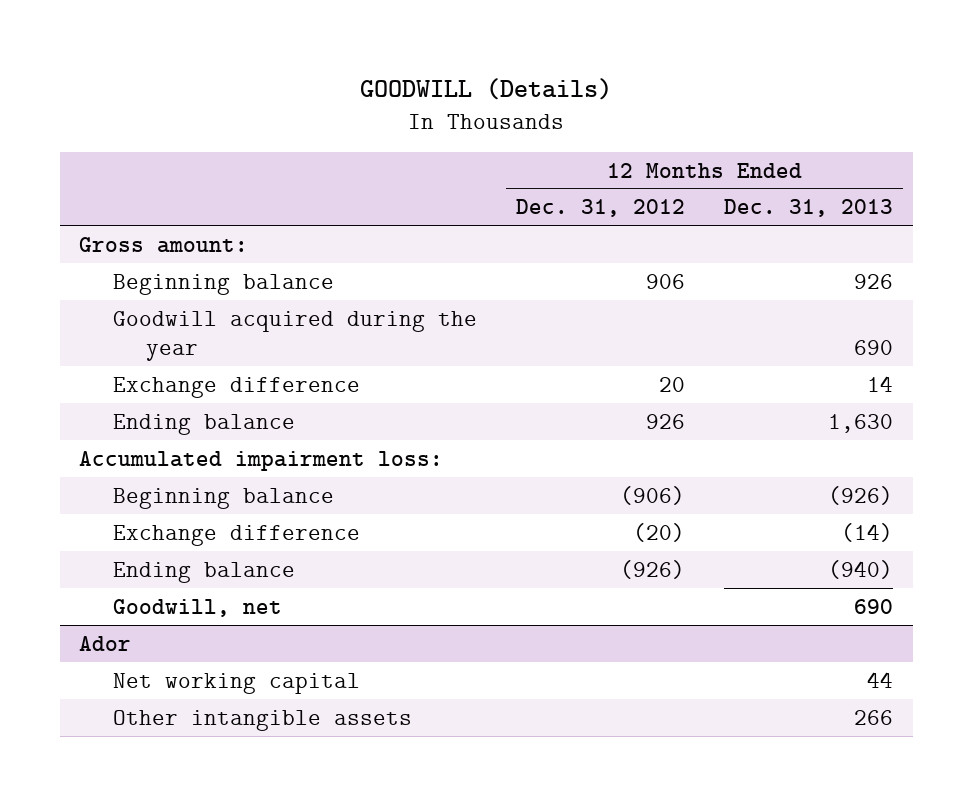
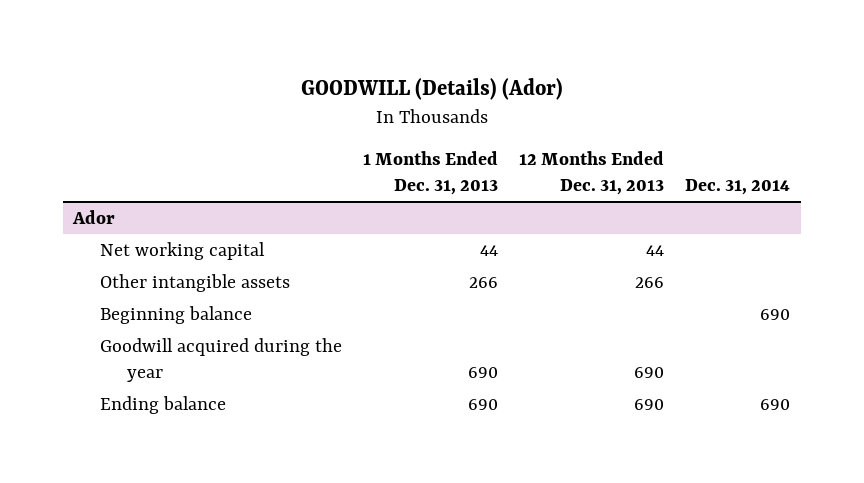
[360,77,613,100] GOODWILL (Details) -> [300,77,563,100] GOODWILL (Details) (Ador)
[516,199,686,218] Dec. 31, 2012 -> none
none -> [363,151,499,196] 1 Months Ended Dec. 31, 2013
none -> [685,179,791,196] Dec. 31, 2014
[79,236,249,253] Gross amount: -> none
[112,273,334,295] Beginning balance -> none
[112,310,477,362] Goodwill acquired during the year -> none
[112,376,360,398] Exchange difference -> none
[112,413,295,435] Ending balance -> none
[79,450,444,471] Accumulated impairment loss: -> none
[112,487,334,509] Beginning balance -> none
[112,524,360,546] Exchange difference -> none
[112,561,295,583] Ending balance -> none
[112,598,282,617] Goodwill, net -> none
none -> [99,305,252,324] Beginning balance
none -> [99,337,342,382] Goodwill acquired during the year
none -> [99,395,226,414] Ending balance

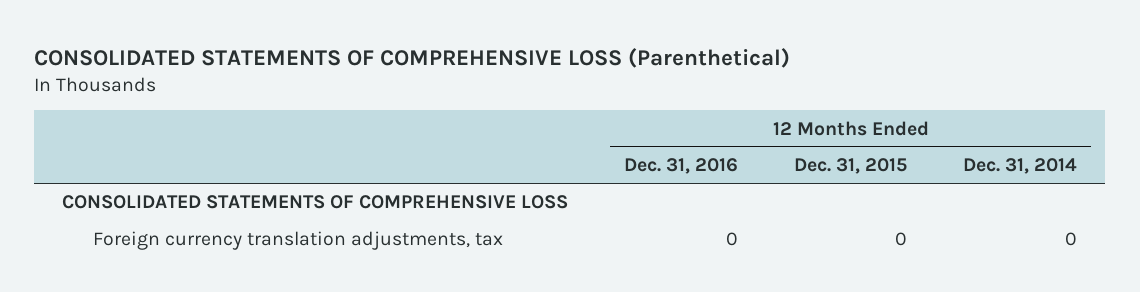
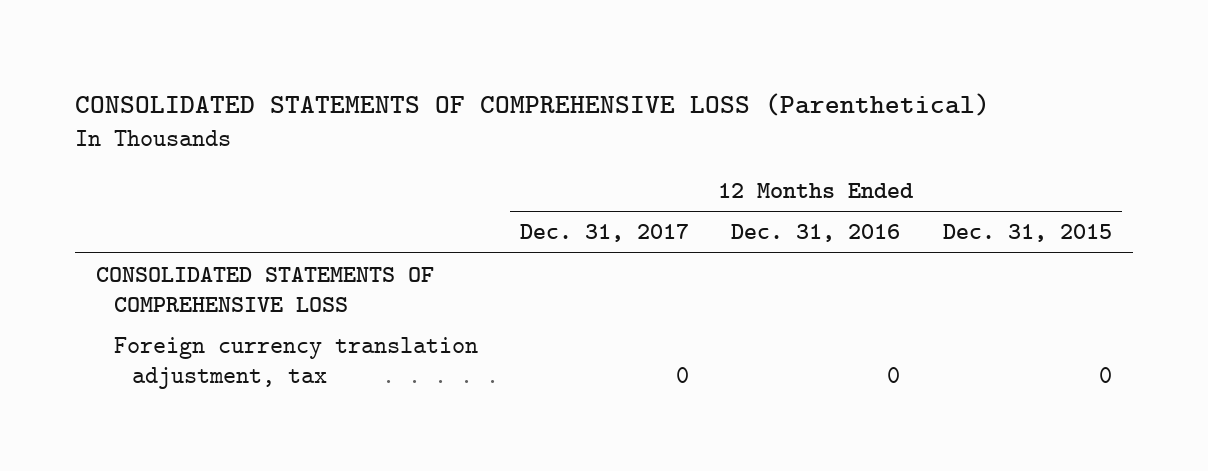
[963,158,1078,175] Dec. 31, 2014 -> none
none -> [520,224,690,243] Dec. 31, 2017
[93,231,504,251] Foreign currency translation adjustments, tax -> [113,337,478,389] Foreign currency translation adjustment, tax

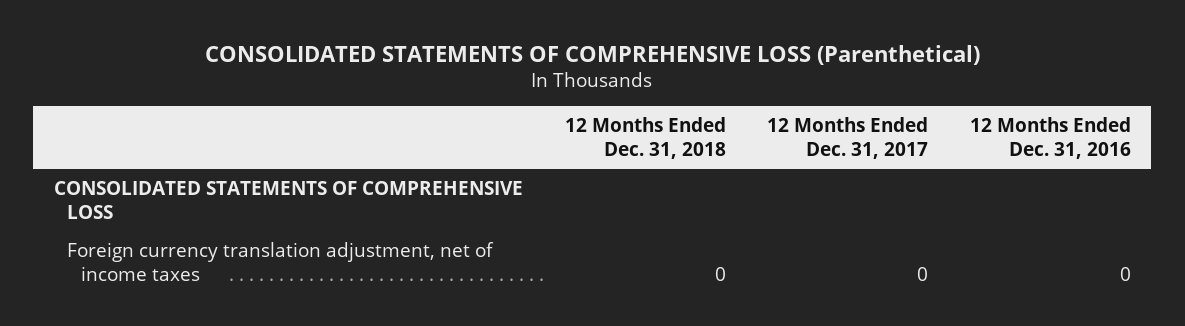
[942,224,1112,243] Dec. 31, 2015 -> none
none -> [564,116,726,159] 12 Months Ended Dec. 31, 2018
[113,337,478,389] Foreign currency translation adjustment, tax -> [67,241,495,281] Foreign currency translation adjustment, net of income taxes

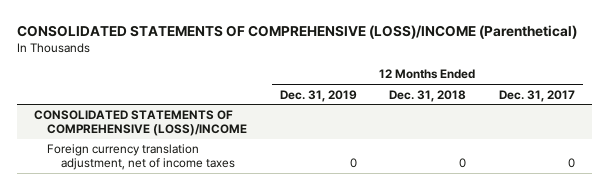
[205,45,981,66] CONSOLIDATED STATEMENTS OF COMPREHENSIVE LOSS (Parenthetical) -> [17,24,578,39] CONSOLIDATED STATEMENTS OF COMPREHENSIVE (LOSS)/INCOME (Parenthetical)
[969,116,1131,159] 12 Months Ended Dec. 31, 2016 -> none
none -> [279,89,357,102] Dec. 31, 2019
[53,180,523,219] CONSOLIDATED STATEMENTS OF COMPREHENSIVE LOSS -> [33,110,248,137] CONSOLIDATED STATEMENTS OF COMPREHENSIVE (LOSS)/INCOME

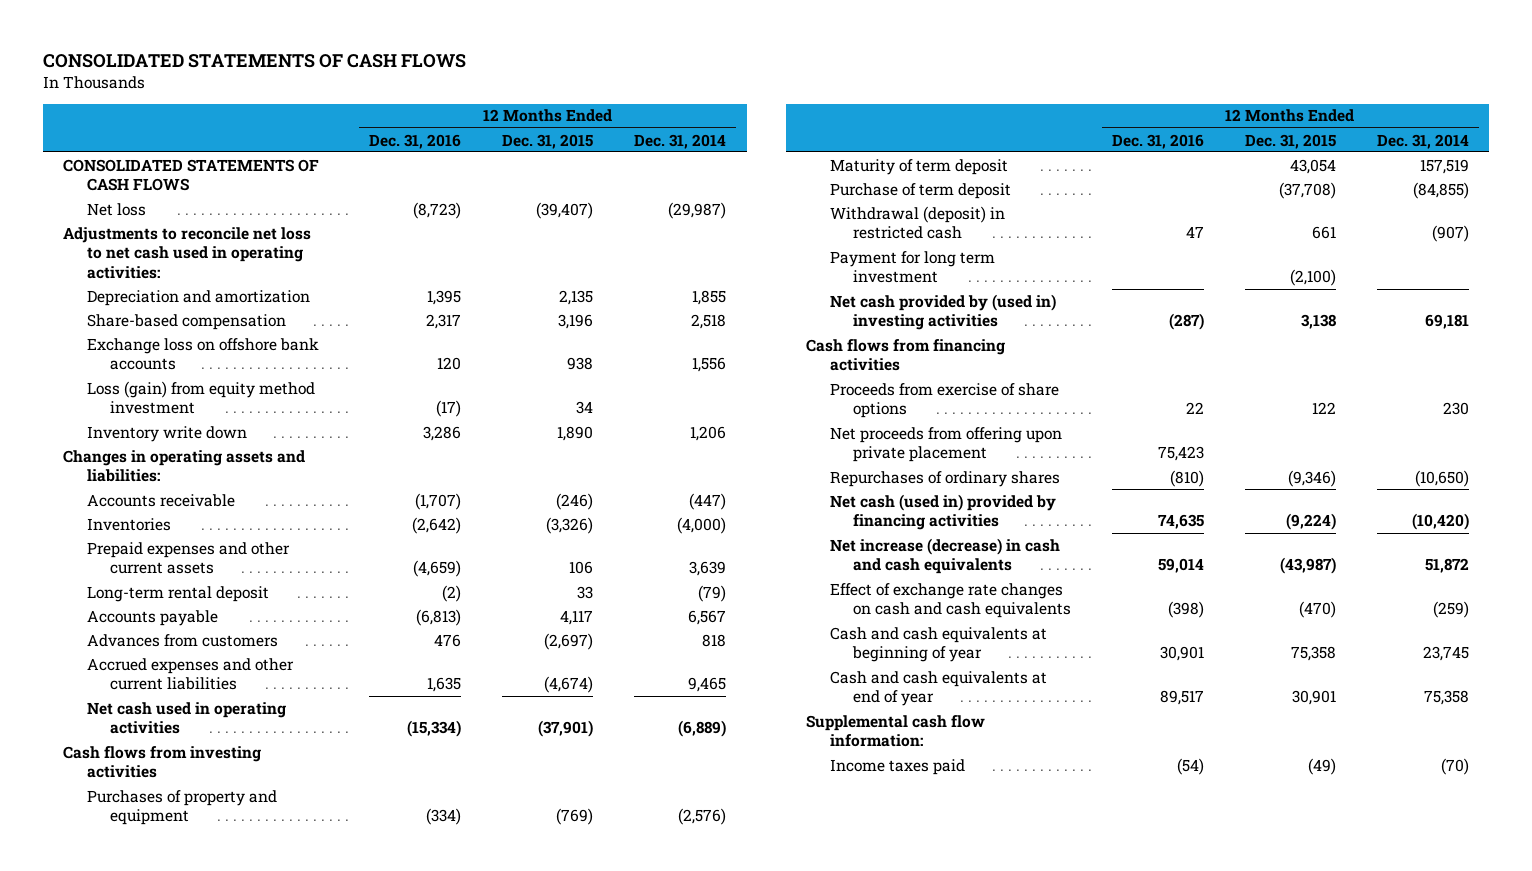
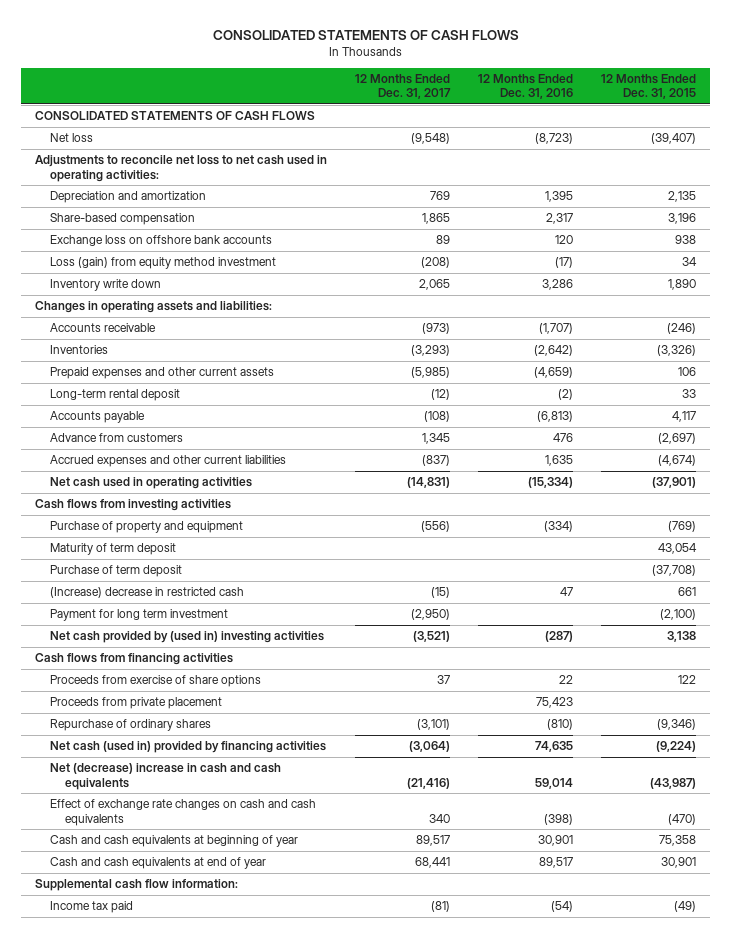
[634,133,727,149] Dec. 31, 2014 -> none
none -> [355,73,452,100] 12 Months Ended Dec. 31, 2017
[86,633,278,647] Advances from customers -> [50,433,184,443] Advance from customers
[86,789,277,826] Purchases of property and equipment -> [50,521,244,534] Purchase of property and equipment
[829,205,1005,240] Withdrawal (deposit) in restricted cash -> [50,587,245,599] (Increase) decrease in restricted cash
[829,426,1062,463] Net proceeds from offering upon private placement -> [50,697,223,710] Proceeds from private placement
[829,470,1060,487] Repurchases of ordinary shares -> [50,719,212,732] Repurchase of ordinary shares
[829,537,1060,575] Net increase (decrease) in cash and cash equivalents -> [50,763,282,790] Net (decrease) increase in cash and cash equivalents
[829,758,965,775] Income taxes paid -> [50,901,134,914] Income tax paid

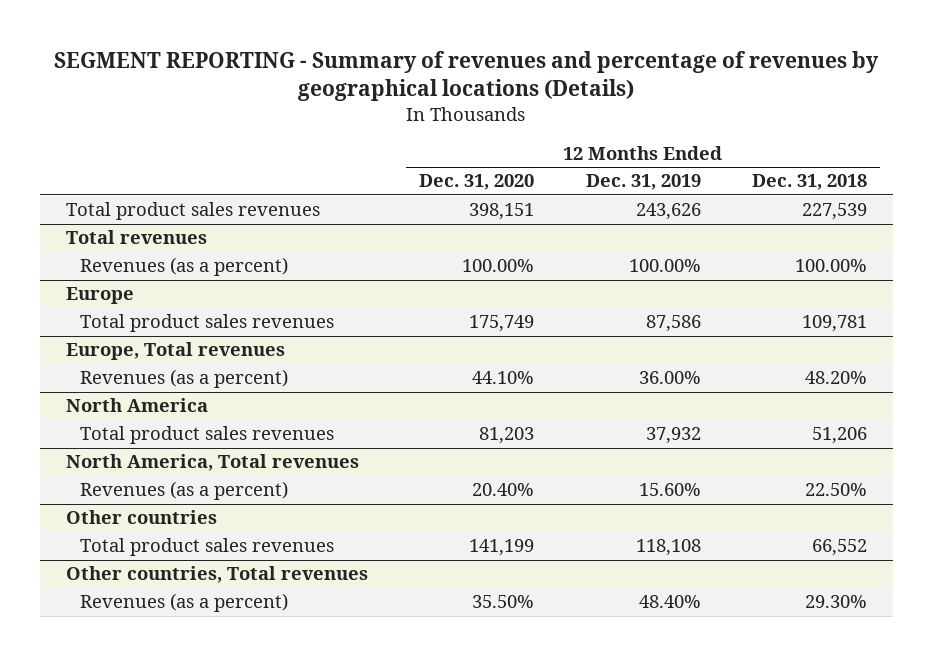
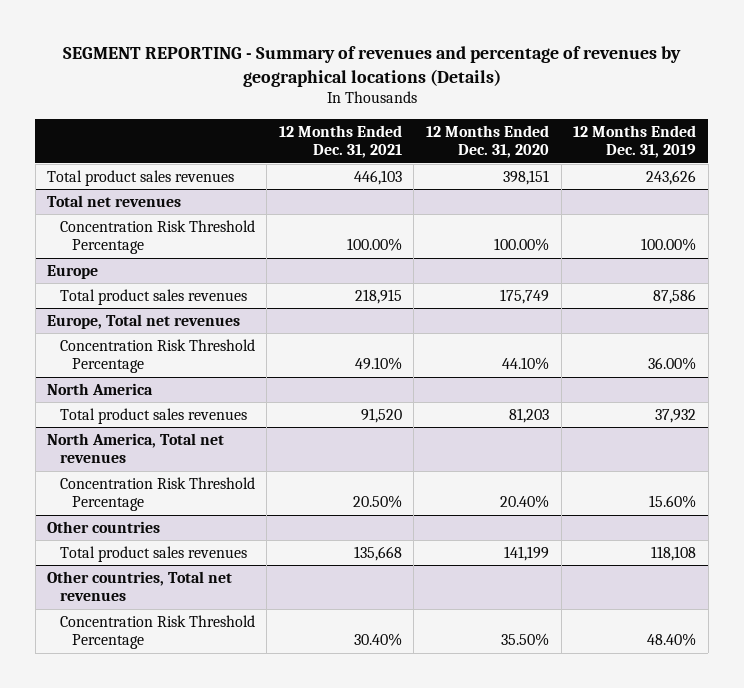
[752,174,868,191] Dec. 31, 2018 -> none
none -> [278,124,402,159] 12 Months Ended Dec. 31, 2021
[79,257,288,277] Revenues (as a percent) -> none
[65,230,207,245] Total revenues -> [47,194,182,207] Total net revenues
none -> [59,219,255,255] Concentration Risk Threshold Percentage
[65,342,285,361] Europe, Total revenues -> [47,313,241,329] Europe, Total net revenues
[79,369,288,389] Revenues (as a percent) -> [59,338,255,374] Concentration Risk Threshold Percentage
[65,454,359,472] North America, Total revenues -> [47,432,225,464] North America, Total net revenues
[79,481,288,501] Revenues (as a percent) -> [59,476,255,512] Concentration Risk Threshold Percentage
[65,566,368,584] Other countries, Total revenues -> [47,570,233,602] Other countries, Total net revenues
[79,593,288,613] Revenues (as a percent) -> [59,614,255,650] Concentration Risk Threshold Percentage

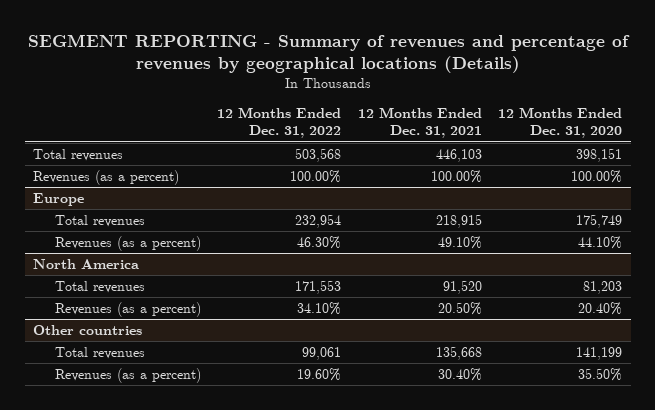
[573,124,697,159] 12 Months Ended Dec. 31, 2019 -> none
none -> [217,107,342,139] 12 Months Ended Dec. 31, 2022
[47,194,182,207] Total net revenues -> none
[59,219,255,255] Concentration Risk Threshold Percentage -> none
[47,169,235,186] Total product sales revenues -> [33,149,124,162] Total revenues
none -> [33,170,180,186] Revenues (as a percent)
[47,313,241,329] Europe, Total net revenues -> none
[59,288,247,305] Total product sales revenues -> [54,215,145,228] Total revenues
[59,338,255,374] Concentration Risk Threshold Percentage -> [54,236,201,252] Revenues (as a percent)
[47,432,225,464] North America, Total net revenues -> none
[59,407,247,424] Total product sales revenues -> [54,281,145,294] Total revenues
[59,476,255,512] Concentration Risk Threshold Percentage -> [54,302,201,318] Revenues (as a percent)
[47,570,233,602] Other countries, Total net revenues -> none
[59,545,247,562] Total product sales revenues -> [54,347,145,360] Total revenues
[59,614,255,650] Concentration Risk Threshold Percentage -> [54,368,201,384] Revenues (as a percent)

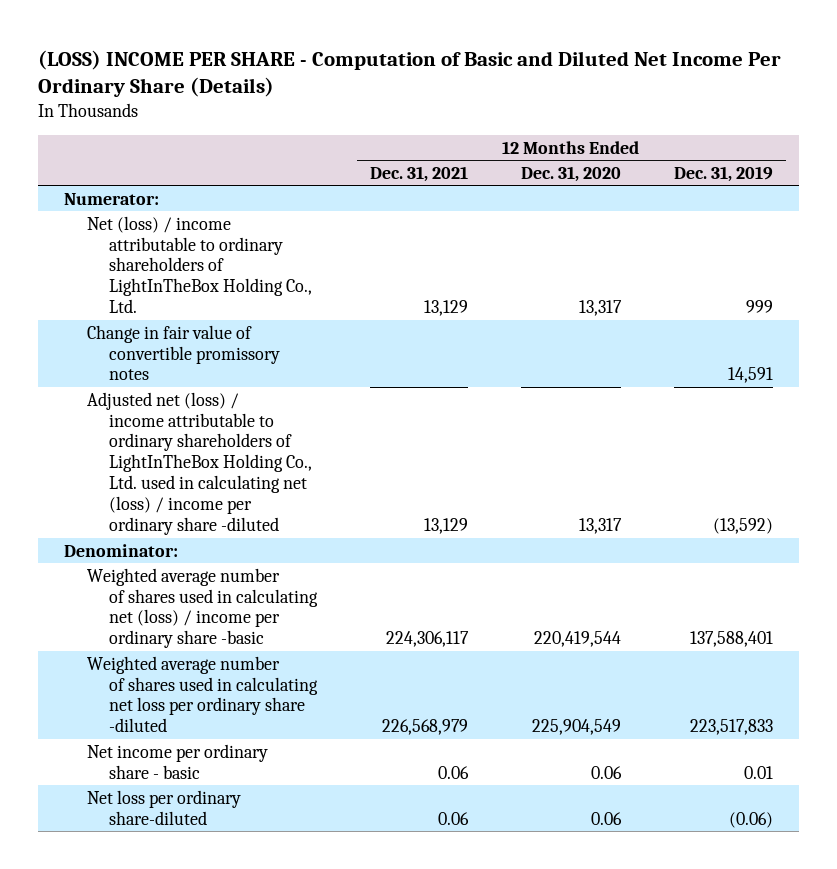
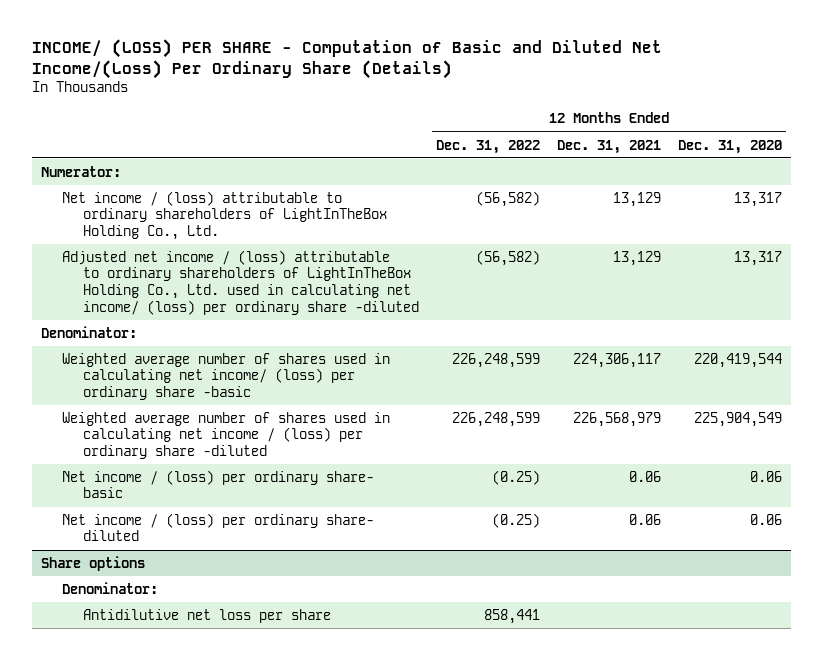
[37,49,781,98] (LOSS) INCOME PER SHARE - Computation of Basic and Diluted Net Income Per Ordinary Share (Details) -> [32,39,663,79] INCOME/ (LOSS) PER SHARE - Computation of Basic and Diluted Net Income/(Loss) Per Ordinary Share (Details)
[673,165,773,182] Dec. 31, 2019 -> none
none -> [435,139,540,154] Dec. 31, 2022
[86,324,281,381] Change in fair value of convertible promissory notes -> none
[86,215,313,314] Net (loss) / income attributable to ordinary shareholders of LightInTheBox Holding Co., Ltd. -> [61,190,387,240] Net income / (loss) attributable to ordinary shareholders of LightInTheBox Holding Co., Ltd.
[86,391,313,536] Adjusted net (loss) / income attributable to ordinary shareholders of LightInTheBox Holding Co., Ltd. used in calculating net (loss) / income per ordinary share -diluted -> [61,249,419,315] Adjusted net income / (loss) attributable to ordinary shareholders of LightInTheBox Holding Co., Ltd. used in calculating net income/ (loss) per ordinary share -diluted
[86,567,319,649] Weighted average number of shares used in calculating net (loss) / income per ordinary share -basic -> [61,352,390,400] Weighted average number of shares used in calculating net income/ (loss) per ordinary share -basic
[86,655,319,733] Weighted average number of shares used in calculating net loss per ordinary share -diluted -> [61,411,390,459] Weighted average number of shares used in calculating net income / (loss) per ordinary share -diluted
[86,743,268,779] Net income per ordinary share - basic -> [61,469,374,499] Net income / (loss) per ordinary share- basic
[86,789,241,825] Net loss per ordinary share-diluted -> [61,512,374,542] Net income / (loss) per ordinary share- diluted
none -> [40,555,145,571] Share options
none -> [61,581,158,594] Denominator:
none -> [82,608,331,623] Antidilutive net loss per share

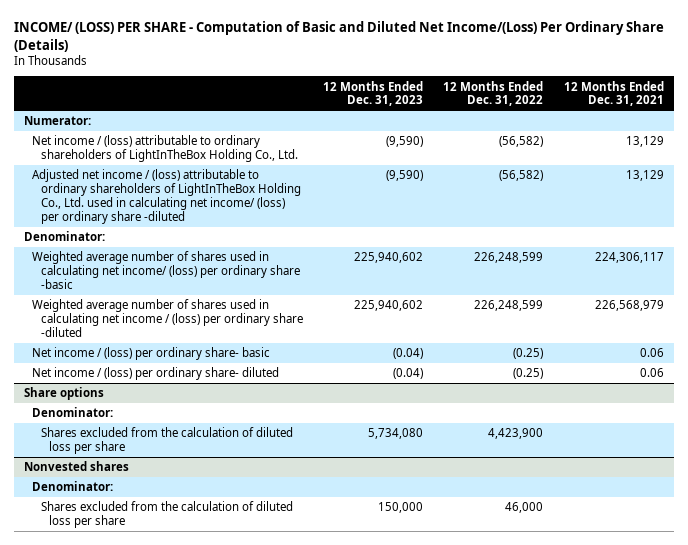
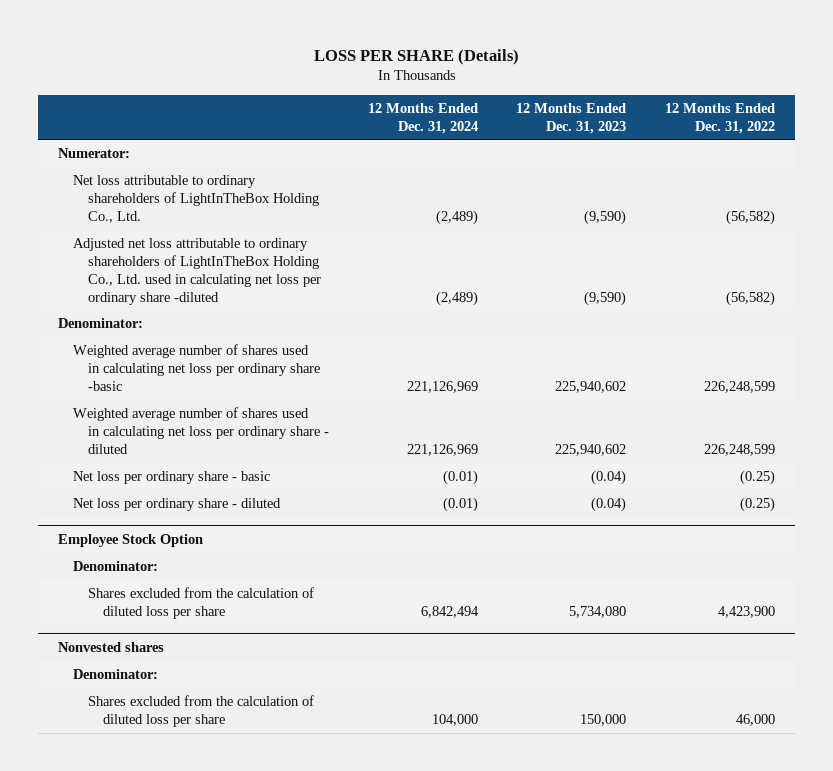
[14,20,665,52] INCOME/ (LOSS) PER SHARE - Computation of Basic and Diluted Net Income/(Loss) Per Ordinary Share (Details) -> [313,48,519,65] LOSS PER SHARE (Details)
[563,80,664,107] 12 Months Ended Dec. 31, 2021 -> none
none -> [367,102,478,134] 12 Months Ended Dec. 31, 2024
[32,135,298,163] Net income / (loss) attributable to ordinary shareholders of LightInTheBox Holding Co., Ltd. -> [72,175,319,223] Net loss attributable to ordinary shareholders of LightInTheBox Holding Co., Ltd.
[32,169,301,224] Adjusted net income / (loss) attributable to ordinary shareholders of LightInTheBox Holding Co., Ltd. used in calculating net income/ (loss) per ordinary share -diluted -> [72,238,321,305] Adjusted net loss attributable to ordinary shareholders of LightInTheBox Holding Co., Ltd. used in calculating net loss per ordinary share -diluted
[32,251,300,289] Weighted average number of shares used in calculating net income/ (loss) per ordinary share -basic -> [72,344,320,391] Weighted average number of shares used in calculating net loss per ordinary share -basic
[32,299,303,337] Weighted average number of shares used in calculating net income / (loss) per ordinary share -diluted -> [72,407,329,454] Weighted average number of shares used in calculating net loss per ordinary share - diluted
[32,347,271,361] Net income / (loss) per ordinary share- basic -> [72,471,270,485] Net loss per ordinary share - basic
[32,367,280,381] Net income / (loss) per ordinary share- diluted -> [72,498,281,512] Net loss per ordinary share - diluted
[24,387,105,401] Share options -> [57,534,203,548] Employee Stock Option

